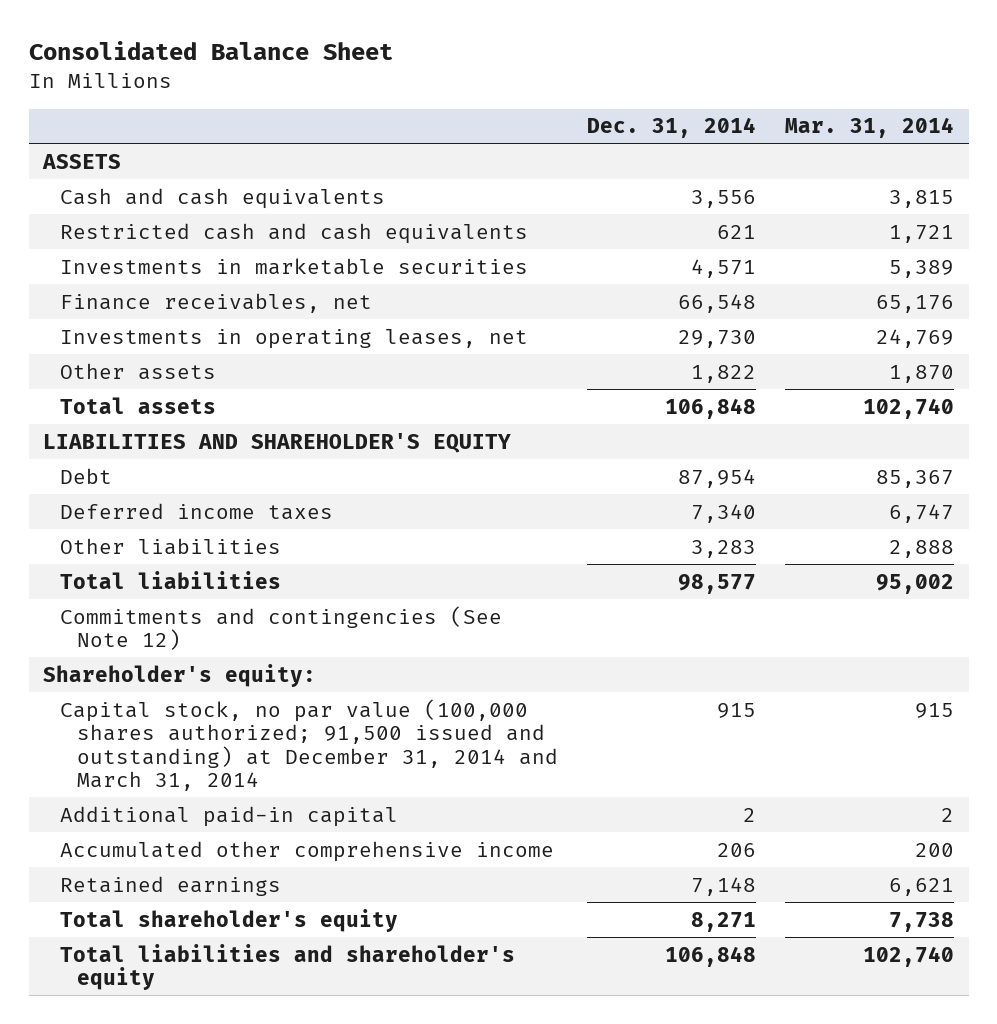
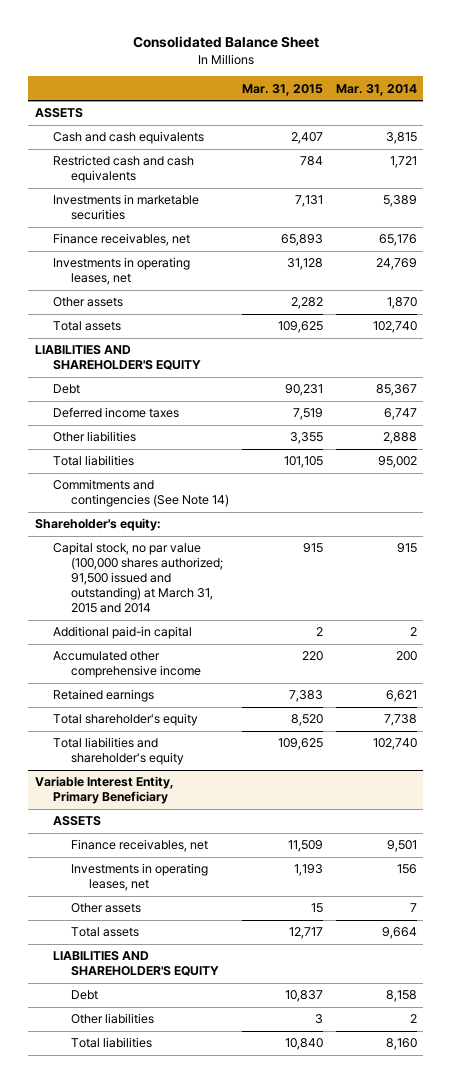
[587,117,757,139] Dec. 31, 2014 -> none
none -> [241,83,323,96] Mar. 31, 2015
[60,605,503,651] Commitments and contingencies (See Note 12) -> [52,479,229,508] Commitments and contingencies (See Note 14)
[60,698,559,792] Capital stock, no par value (100,000 shares authorized; 91,500 issued and outstanding) at December 31, 2014 and March 31, 2014 -> [52,542,223,614] Capital stock, no par value (100,000 shares authorized; 91,500 issued and outstanding) at March 31, 2015 and 2014
none -> [34,776,174,805] Variable Interest Entity, Primary Beneficiary
none -> [52,816,101,827] ASSETS
none -> [70,839,208,853] Finance receivables, net
none -> [70,863,208,892] Investments in operating leases, net
none -> [70,903,141,914] Other assets
none -> [70,927,139,938] Total assets
none -> [52,951,219,977] LIABILITIES AND SHAREHOLDER'S EQUITY
none -> [70,990,98,1001] Debt
none -> [70,1013,154,1025] Other liabilities
none -> [70,1037,152,1049] Total liabilities

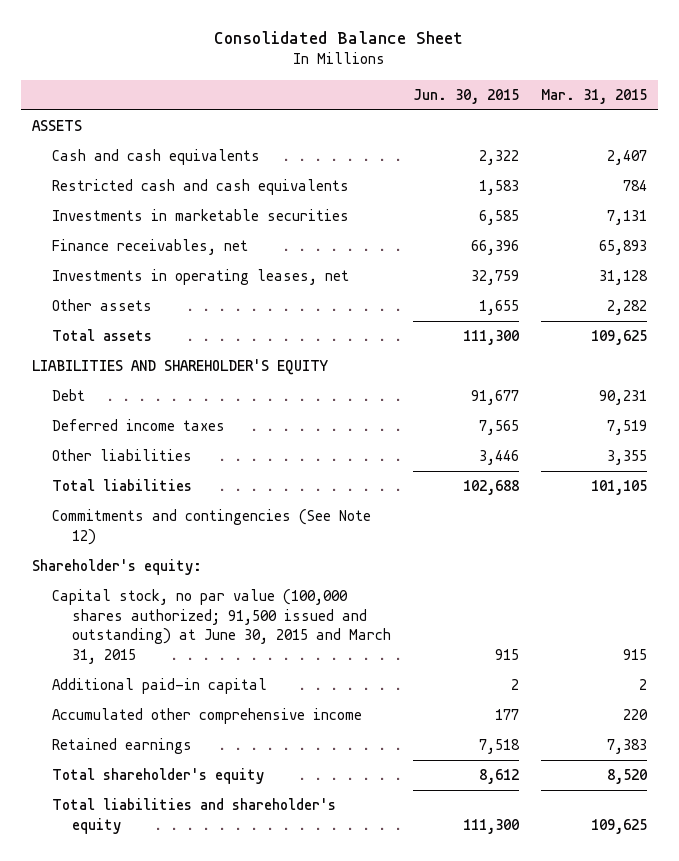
[335,83,417,96] Mar. 31, 2014 -> none
none -> [413,88,520,104] Jun. 30, 2015
[52,479,229,508] Commitments and contingencies (See Note 14) -> [51,509,371,545] Commitments and contingencies (See Note 12)
[52,542,223,614] Capital stock, no par value (100,000 shares authorized; 91,500 issued and outstanding) at March 31, 2015 and 2014 -> [51,589,392,664] Capital stock, no par value (100,000 shares authorized; 91,500 issued and outstanding) at June 30, 2015 and March 31, 2015
[34,776,174,805] Variable Interest Entity, Primary Beneficiary -> none
[52,816,101,827] ASSETS -> none
[70,839,208,853] Finance receivables, net -> none
[70,863,208,892] Investments in operating leases, net -> none
[70,903,141,914] Other assets -> none
[70,927,139,938] Total assets -> none
[52,951,219,977] LIABILITIES AND SHAREHOLDER'S EQUITY -> none
[70,990,98,1001] Debt -> none
[70,1013,154,1025] Other liabilities -> none
[70,1037,152,1049] Total liabilities -> none

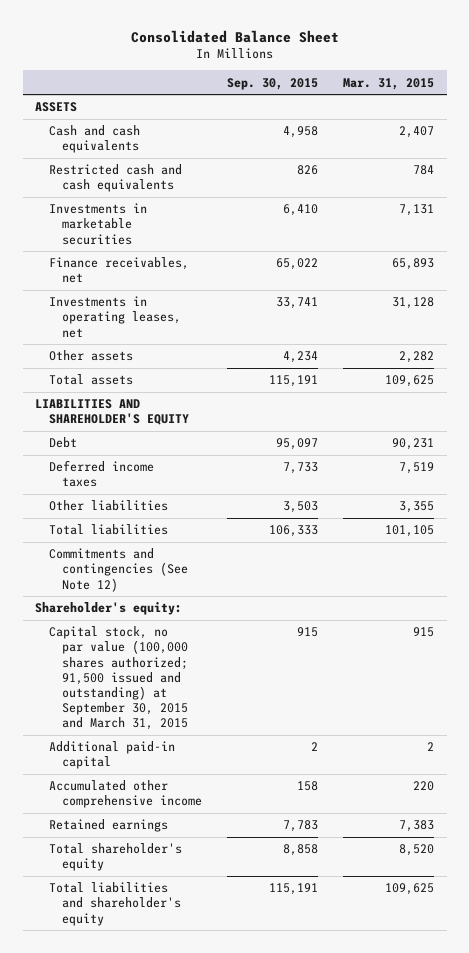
[413,88,520,104] Jun. 30, 2015 -> none
none -> [227,77,319,90] Sep. 30, 2015
[51,589,392,664] Capital stock, no par value (100,000 shares authorized; 91,500 issued and outstanding) at June 30, 2015 and March 31, 2015 -> [48,626,189,731] Capital stock, no par value (100,000 shares authorized; 91,500 issued and outstanding) at September 30, 2015 and March 31, 2015

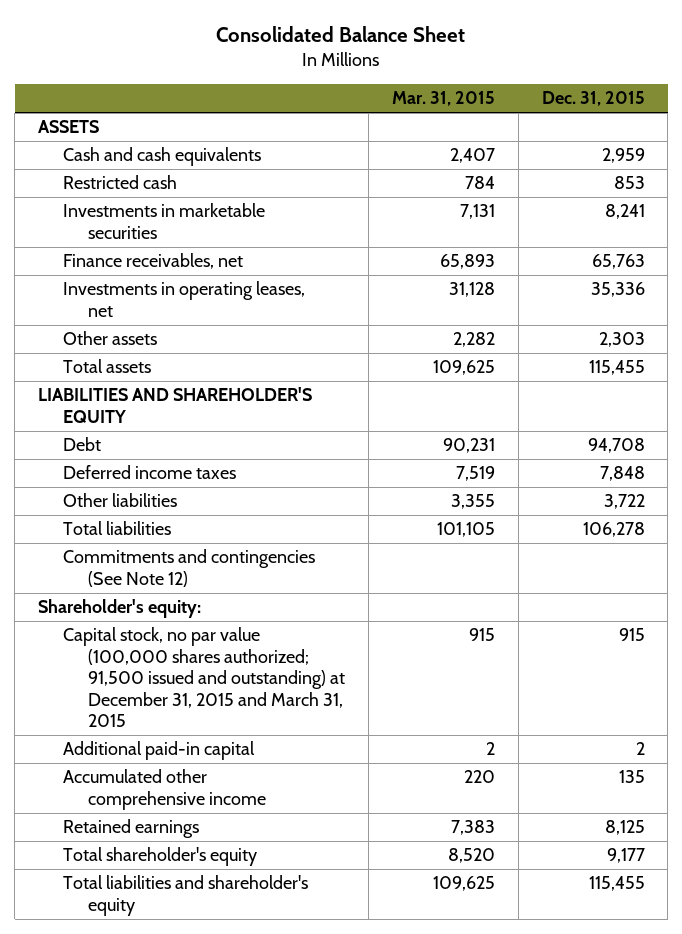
[227,77,319,90] Sep. 30, 2015 -> none
none -> [541,91,645,107] Dec. 31, 2015
[48,164,182,193] Restricted cash and cash equivalents -> [63,175,178,190] Restricted cash
[48,626,189,731] Capital stock, no par value (100,000 shares authorized; 91,500 issued and outstanding) at September 30, 2015 and March 31, 2015 -> [63,627,346,728] Capital stock, no par value (100,000 shares authorized; 91,500 issued and outstanding) at December 31, 2015 and March 31, 2015

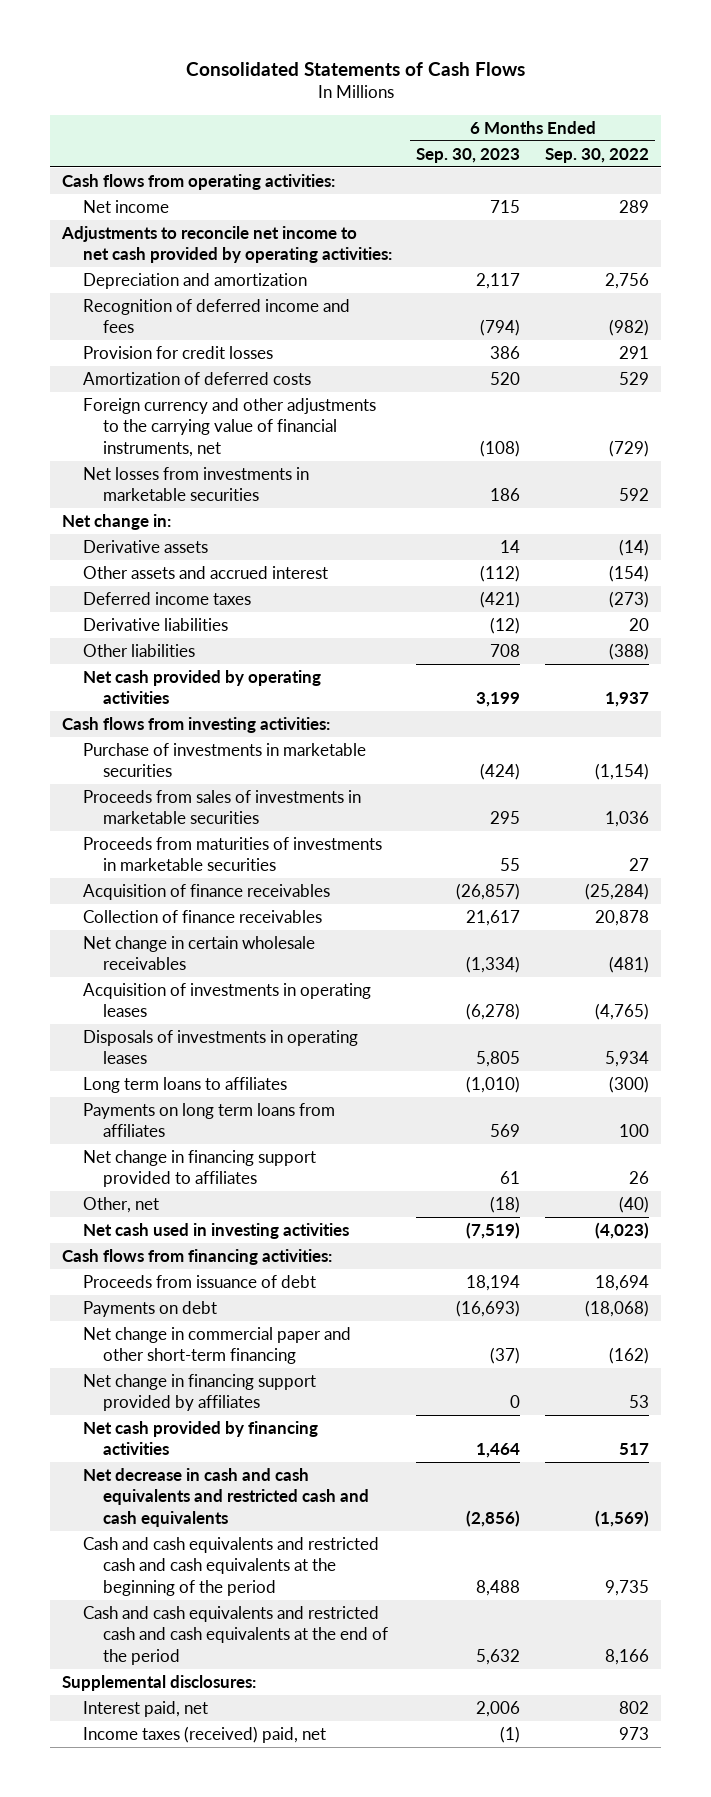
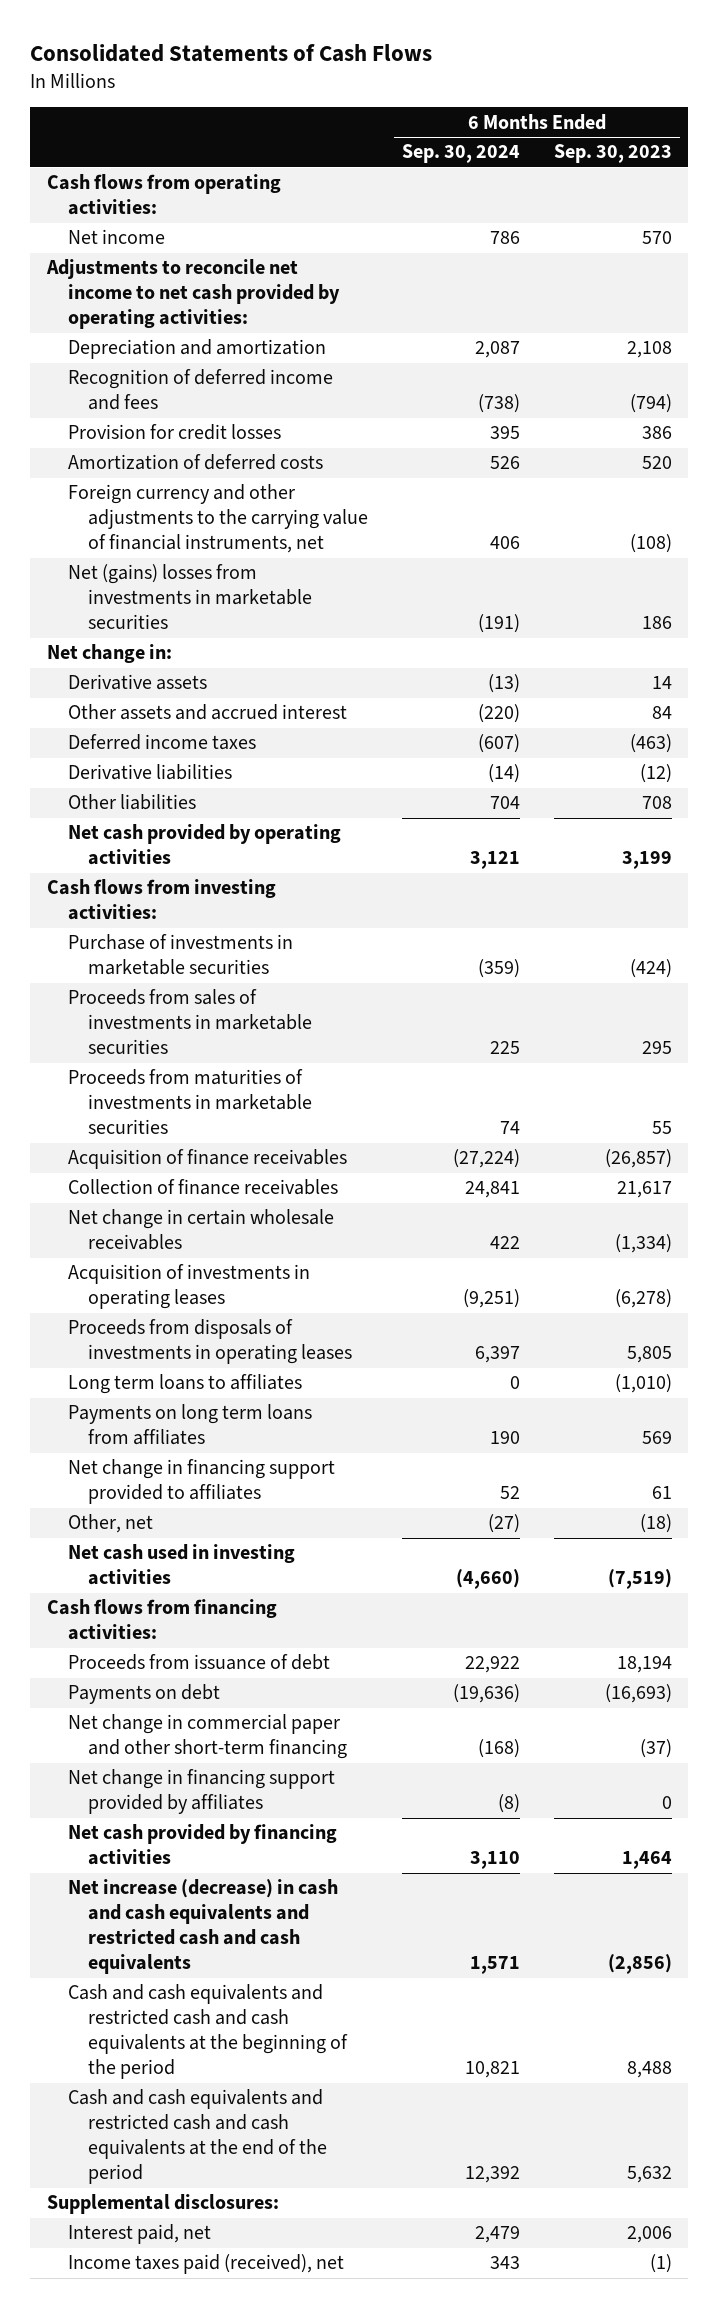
[544,147,649,163] Sep. 30, 2022 -> none
none -> [401,144,520,164] Sep. 30, 2024
[490,199,521,213] 715 -> [641,231,672,245] 570
[476,272,521,289] 2,117 -> [626,341,672,359] 2,108
[82,466,309,502] Net losses from investments in marketable securities -> [67,564,313,630] Net (gains) losses from investments in marketable securities
[480,564,521,582] (112) -> [651,706,672,720] 84
[480,590,521,608] (421) -> [629,734,672,754] (463)
[82,1029,358,1065] Disposals of investments in operating leases -> [67,1319,353,1365] Proceeds from disposals of investments in operating leases
[82,1467,370,1527] Net decrease in cash and cash equivalents and restricted cash and cash equivalents -> [67,1879,338,1975] Net increase (decrease) in cash and cash equivalents and restricted cash and cash equivalents
[82,1725,326,1743] Income taxes (received) paid, net -> [67,2254,344,2275] Income taxes paid (received), net

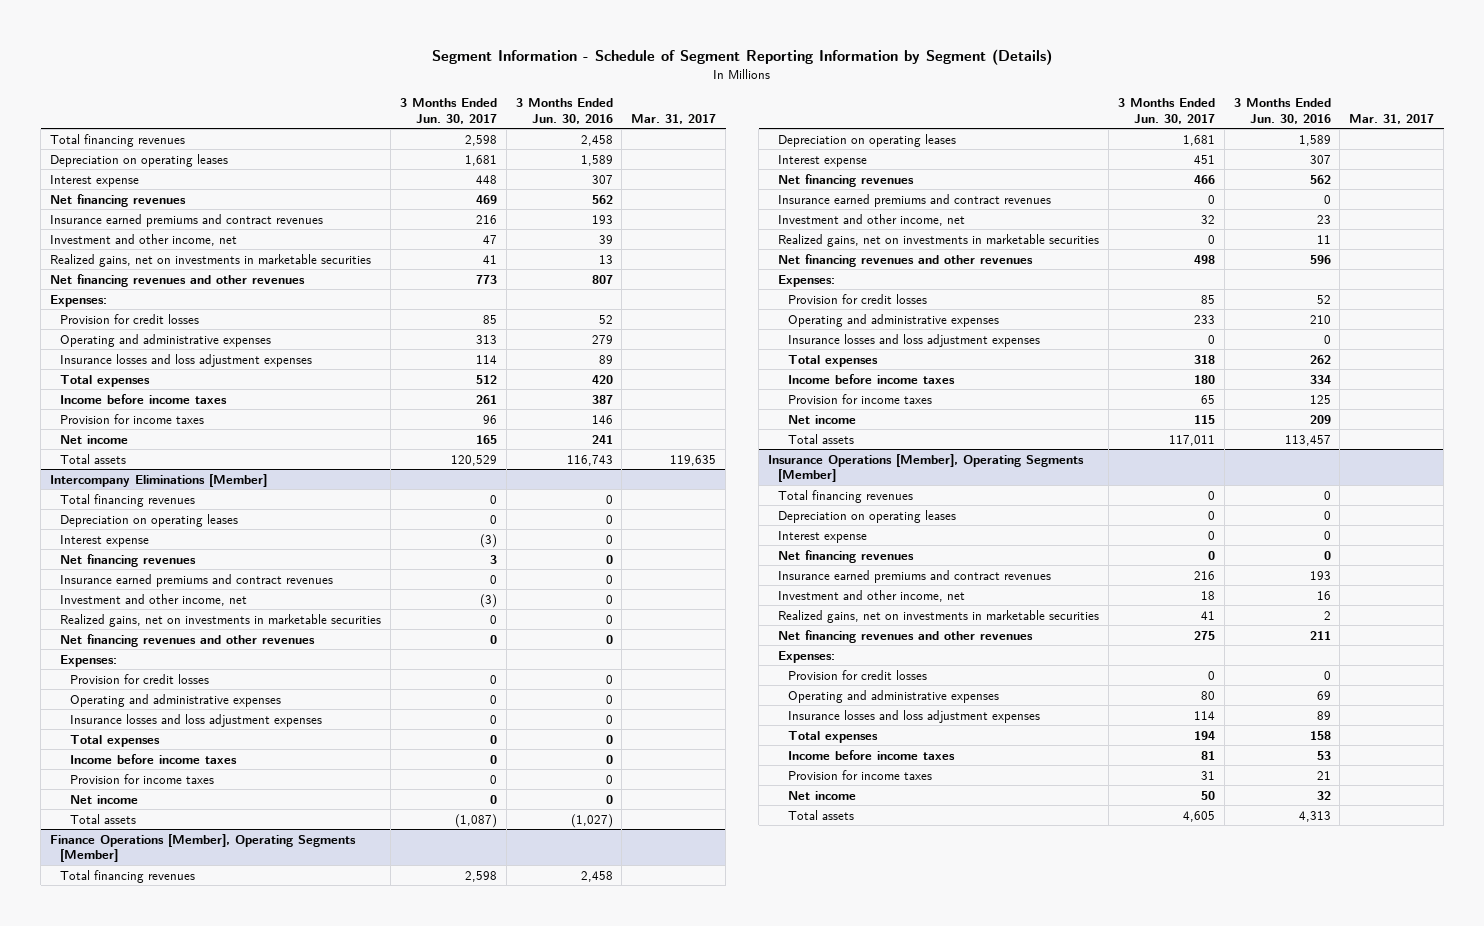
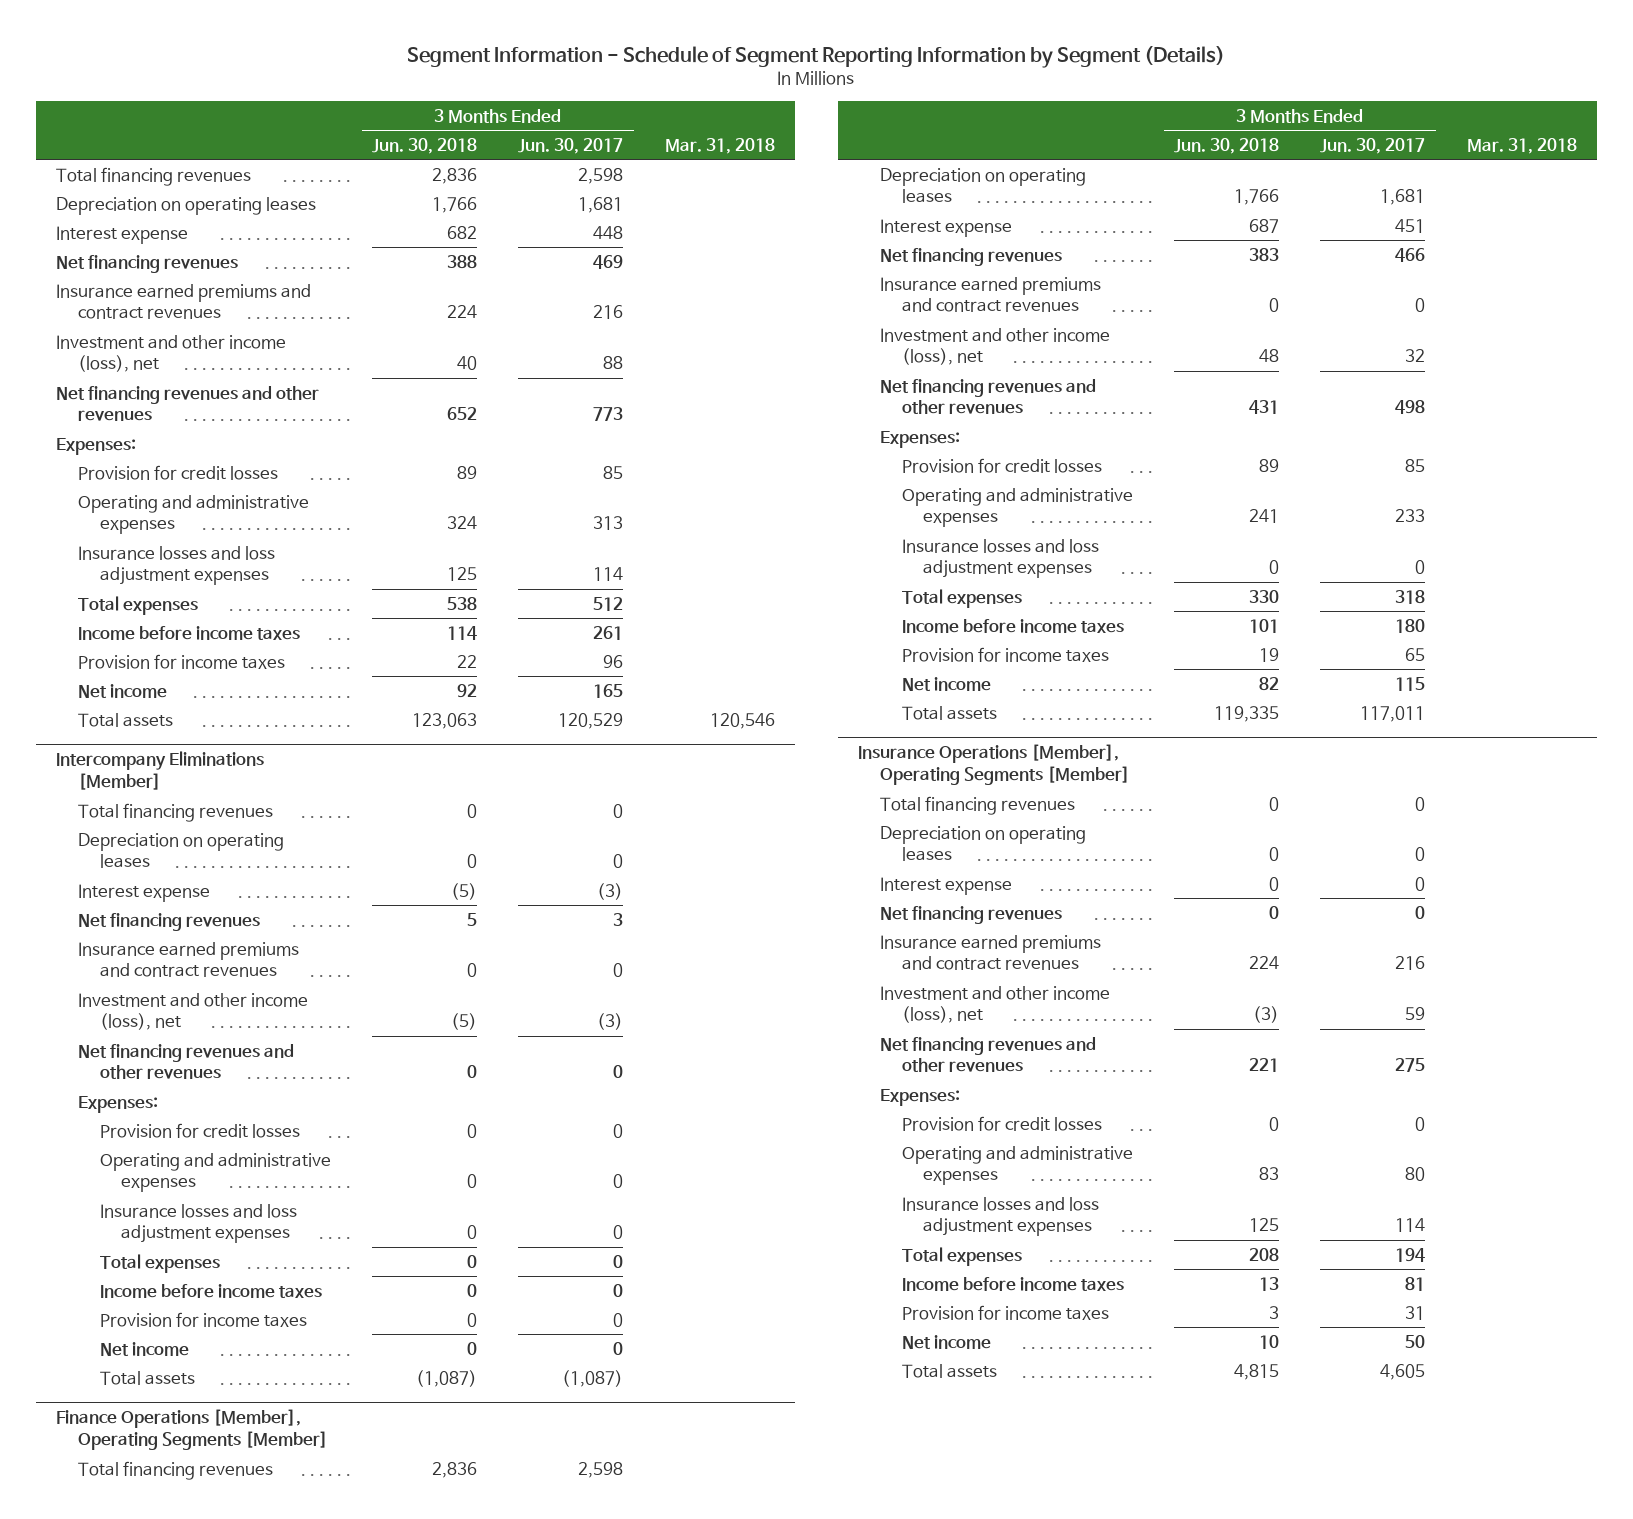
[515,98,613,124] 3 Months Ended Jun. 30, 2016 -> none
[631,113,717,124] Mar. 31, 2017 -> none
none -> [371,137,477,154] Jun. 30, 2018
none -> [664,137,775,154] Mar. 31, 2018
[50,253,372,267] Realized gains, net on investments in marketable securities -> none
[50,233,238,246] Investment and other income, net -> [56,334,287,373] Investment and other income (loss), net
[482,234,497,244] 47 -> [603,356,624,370] 88
[60,613,382,627] Realized gains, net on investments in marketable securities -> none
[60,593,248,606] Investment and other income, net -> [77,992,308,1031] Investment and other income (loss), net
[778,233,1100,247] Realized gains, net on investments in marketable securities -> none
[778,213,966,226] Investment and other income, net -> [879,327,1110,366] Investment and other income (loss), net
[778,609,1100,623] Realized gains, net on investments in marketable securities -> none
[778,589,966,602] Investment and other income, net -> [879,985,1110,1024] Investment and other income (loss), net
[1200,590,1215,600] 18 -> [1405,1007,1426,1021] 59

